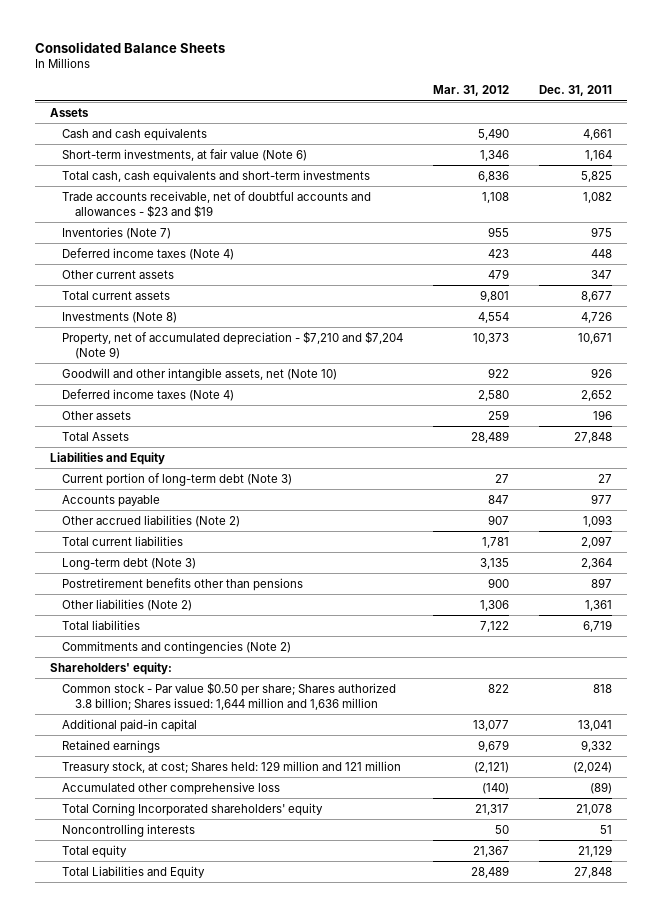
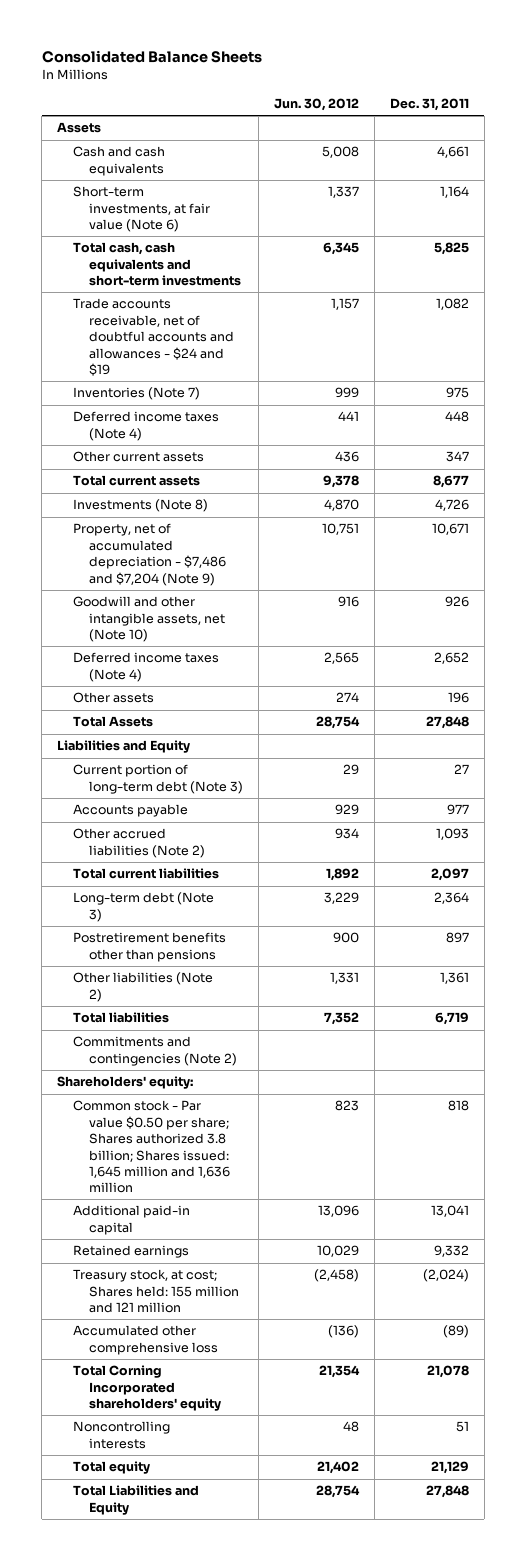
[433,85,510,97] Mar. 31, 2012 -> none
none -> [273,98,359,112] Jun. 30, 2012
[62,190,372,218] Trade accounts receivable, net of doubtful accounts and allowances - $23 and $19 -> [72,298,234,376] Trade accounts receivable, net of doubtful accounts and allowances - $24 and $19
[62,330,404,359] Property, net of accumulated depreciation - $7,210 and $7,204 (Note 9) -> [72,523,226,586] Property, net of accumulated depreciation - $7,486 and $7,204 (Note 9)
[62,681,397,711] Common stock - Par value $0.50 per share; Shares authorized 3.8 billion; Shares issued: 1,644 million and 1,636 million -> [72,1100,230,1194] Common stock - Par value $0.50 per share; Shares authorized 3.8 billion; Shares issued: 1,645 million and 1,636 million
[62,760,402,774] Treasury stock, at cost; Shares held: 129 million and 121 million -> [72,1269,239,1314] Treasury stock, at cost; Shares held: 155 million and 121 million

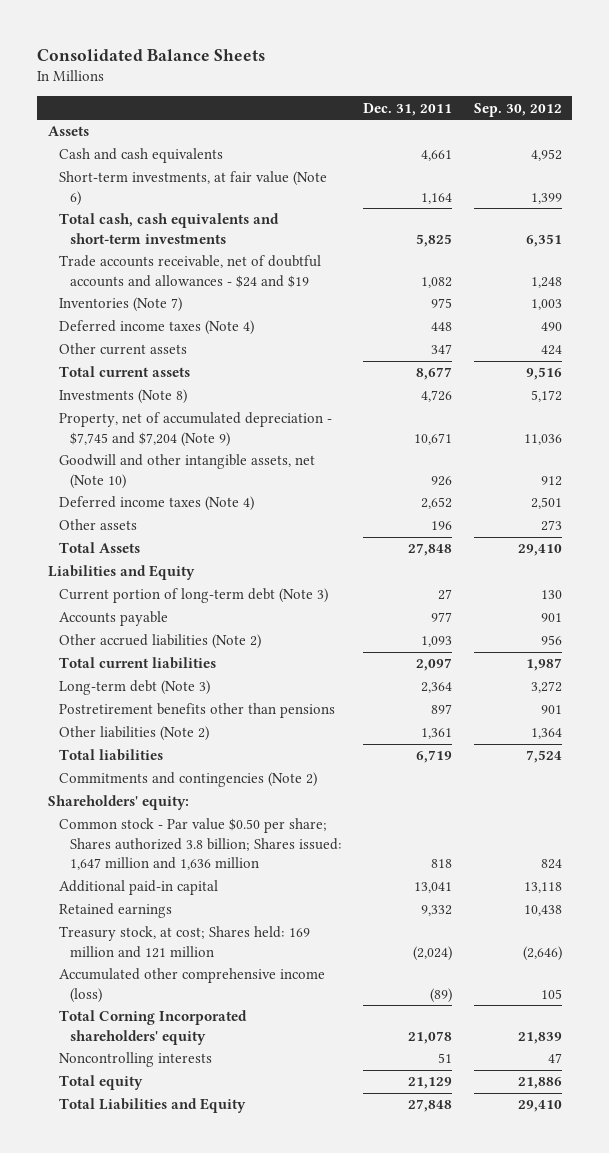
[273,98,359,112] Jun. 30, 2012 -> none
none -> [473,102,562,117] Sep. 30, 2012
[72,523,226,586] Property, net of accumulated depreciation - $7,486 and $7,204 (Note 9) -> [58,412,332,447] Property, net of accumulated depreciation - $7,745 and $7,204 (Note 9)
[72,1100,230,1194] Common stock - Par value $0.50 per share; Shares authorized 3.8 billion; Shares issued: 1,645 million and 1,636 million -> [58,818,343,871] Common stock - Par value $0.50 per share; Shares authorized 3.8 billion; Shares issued: 1,647 million and 1,636 million
[72,1269,239,1314] Treasury stock, at cost; Shares held: 155 million and 121 million -> [58,926,310,958] Treasury stock, at cost; Shares held: 169 million and 121 million
[72,1325,218,1355] Accumulated other comprehensive loss -> [58,968,325,1003] Accumulated other comprehensive income (loss)

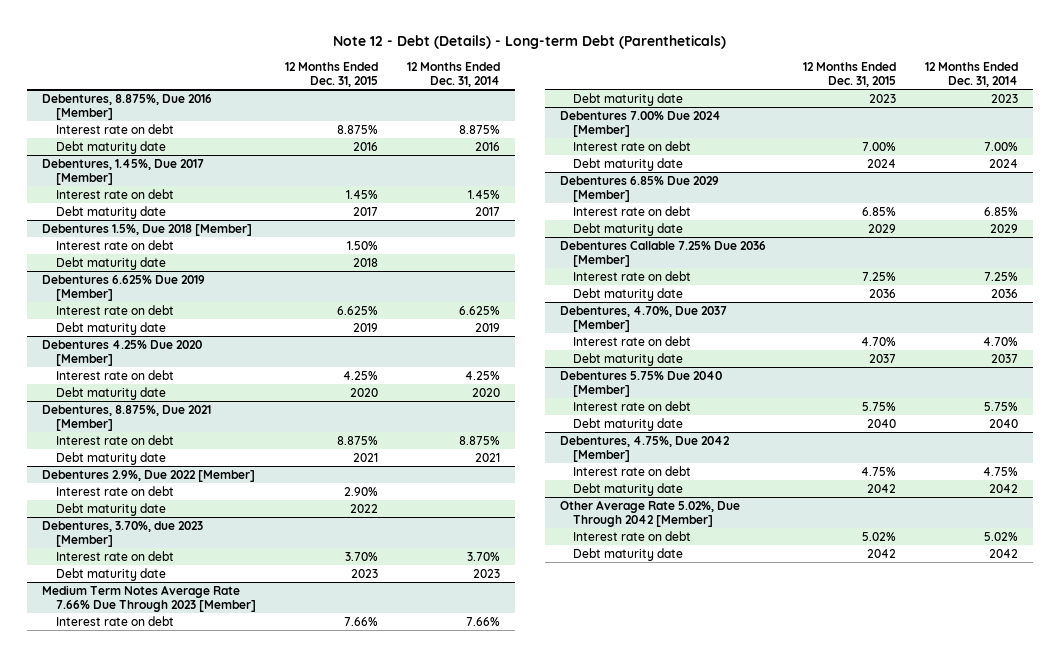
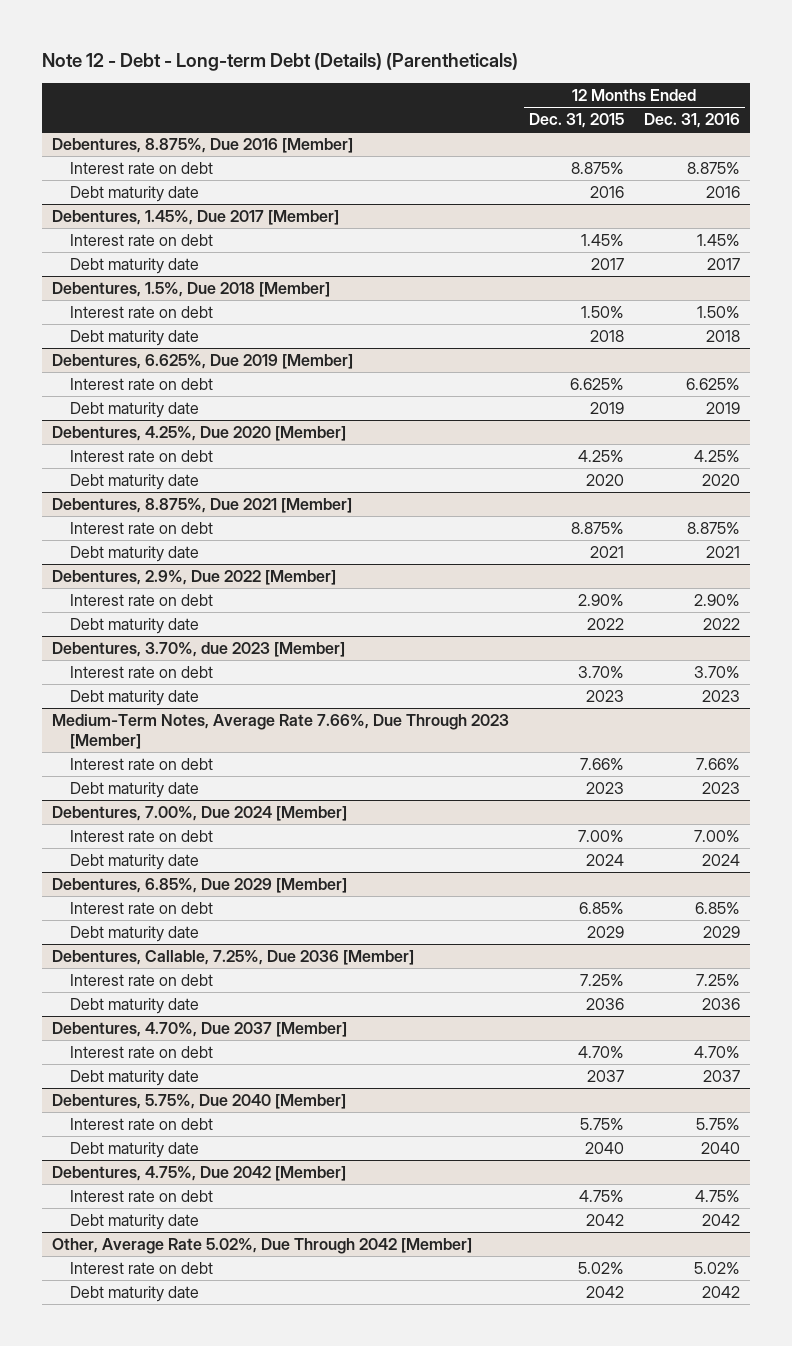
[332,35,726,50] Note 12 - Debt (Details) - Long-term Debt (Parentheticals) -> [41,52,518,71] Note 12 - Debt - Long-term Debt (Details) (Parentheticals)
[407,62,501,87] 12 Months Ended Dec. 31, 2014 -> none
none -> [643,113,740,129] Dec. 31, 2016
[41,223,252,236] Debentures 1.5%, Due 2018 [Member] -> [51,281,330,297] Debentures, 1.5%, Due 2018 [Member]
[41,274,205,301] Debentures 6.625% Due 2019 [Member] -> [51,353,353,369] Debentures, 6.625%, Due 2019 [Member]
[41,339,202,366] Debentures 4.25% Due 2020 [Member] -> [51,425,346,441] Debentures, 4.25%, Due 2020 [Member]
[41,469,255,482] Debentures 2.9%, Due 2022 [Member] -> [51,569,336,585] Debentures, 2.9%, Due 2022 [Member]
[41,584,256,612] Medium Term Notes Average Rate 7.66% Due Through 2023 [Member] -> [51,713,509,749] Medium-Term Notes, Average Rate 7.66%, Due Through 2023 [Member]
[559,110,721,137] Debentures 7.00% Due 2024 [Member] -> [51,805,347,821] Debentures, 7.00%, Due 2024 [Member]
[559,175,719,202] Debentures 6.85% Due 2029 [Member] -> [51,877,347,893] Debentures, 6.85%, Due 2029 [Member]
[559,240,766,267] Debentures Callable 7.25% Due 2036 [Member] -> [51,949,414,965] Debentures, Callable, 7.25%, Due 2036 [Member]
[559,370,722,397] Debentures 5.75% Due 2040 [Member] -> [51,1093,346,1109] Debentures, 5.75%, Due 2040 [Member]
[559,499,740,527] Other Average Rate 5.02%, Due Through 2042 [Member] -> [51,1237,472,1254] Other, Average Rate 5.02%, Due Through 2042 [Member]

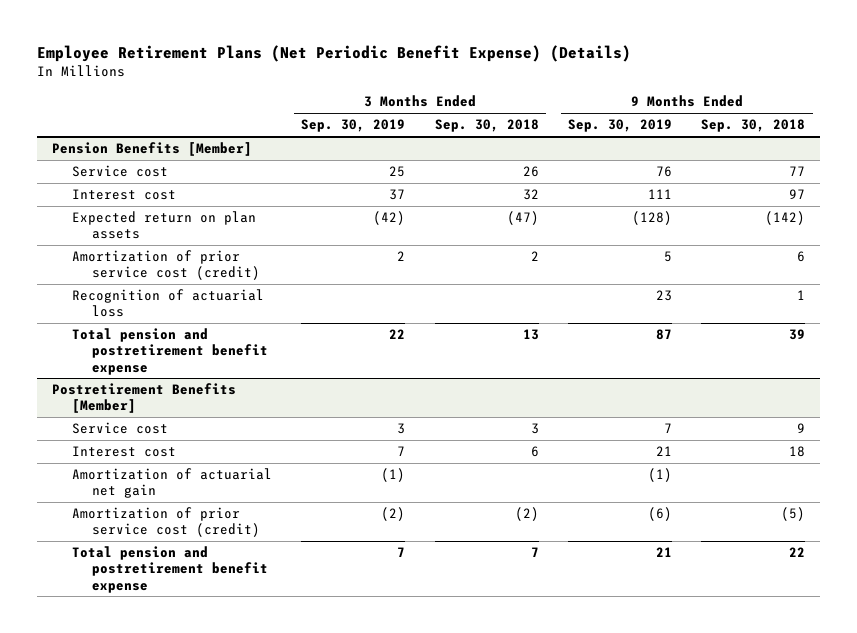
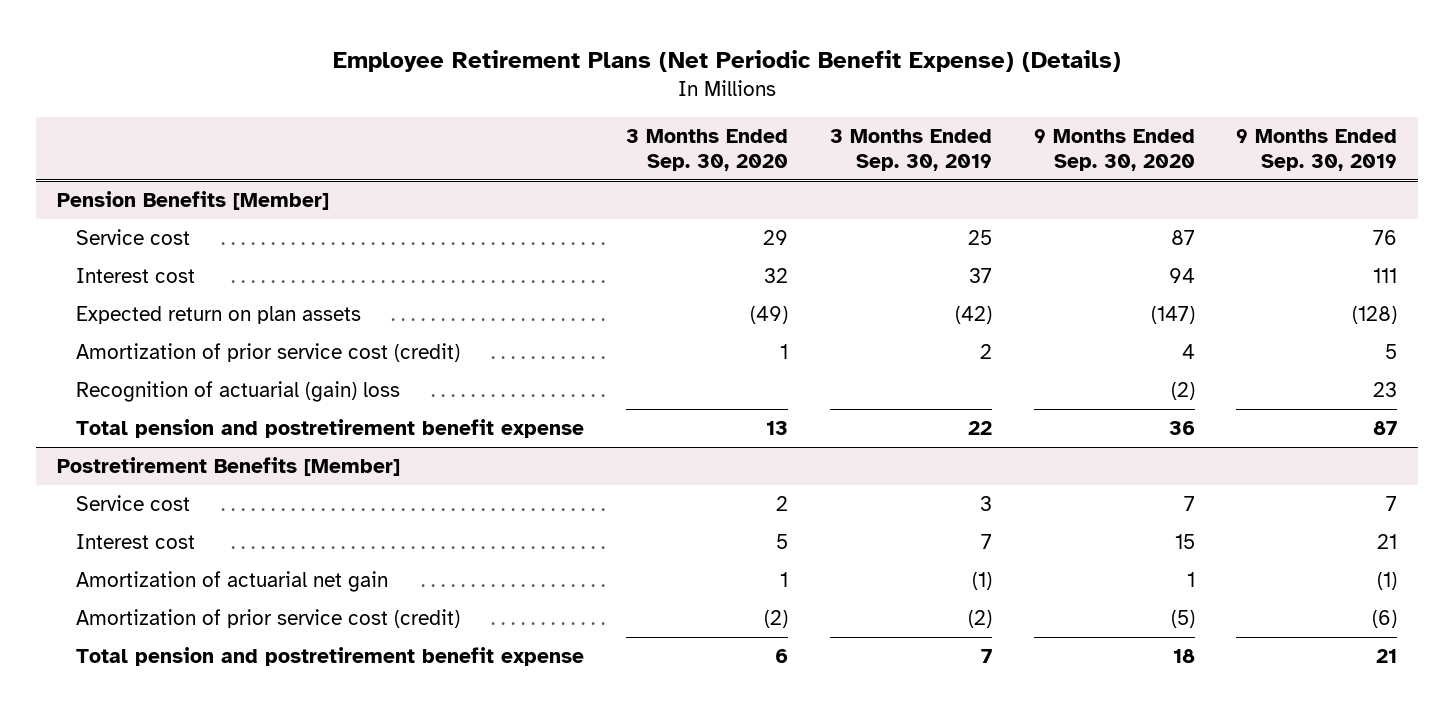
[434,119,539,133] Sep. 30, 2018 -> none
[701,119,806,133] Sep. 30, 2018 -> none
none -> [626,128,789,172] 3 Months Ended Sep. 30, 2020
none -> [1033,128,1195,172] 9 Months Ended Sep. 30, 2020
[71,289,264,318] Recognition of actuarial loss -> [76,380,401,402] Recognition of actuarial (gain) loss

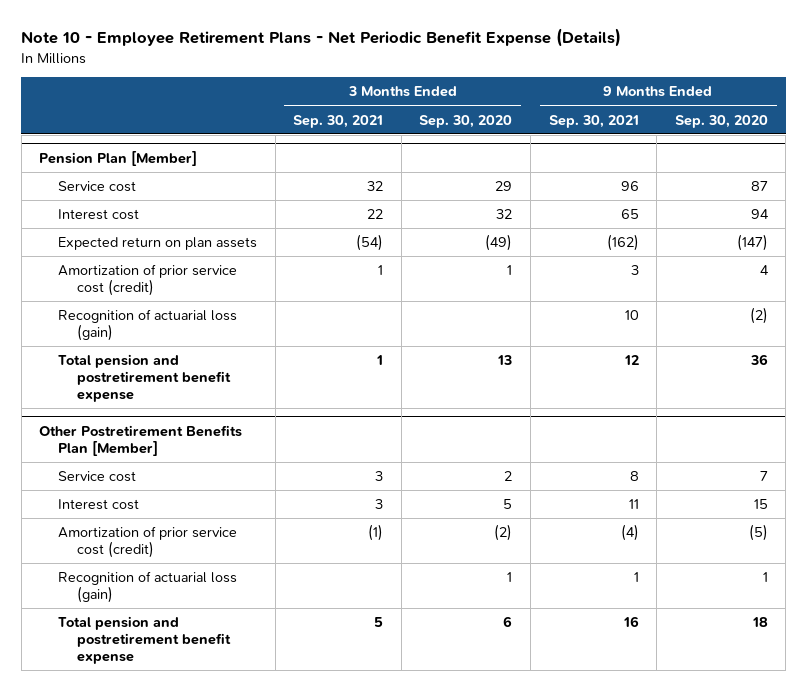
[333,50,1122,73] Employee Retirement Plans (Net Periodic Benefit Expense) (Details) -> [21,28,622,48] Note 10 - Employee Retirement Plans - Net Periodic Benefit Expense (Details)
[829,128,992,172] 3 Months Ended Sep. 30, 2019 -> none
[1236,128,1398,172] 9 Months Ended Sep. 30, 2019 -> none
none -> [293,114,384,128] Sep. 30, 2021
none -> [548,114,639,128] Sep. 30, 2021
[56,190,329,210] Pension Benefits [Member] -> [39,150,198,166] Pension Plan [Member]
[76,380,401,402] Recognition of actuarial (gain) loss -> [57,309,237,342] Recognition of actuarial loss (gain)
[56,456,400,476] Postretirement Benefits [Member] -> [39,424,243,456] Other Postretirement Benefits Plan [Member]
[76,570,389,592] Amortization of actuarial net gain -> none
none -> [57,571,237,604] Recognition of actuarial loss (gain)

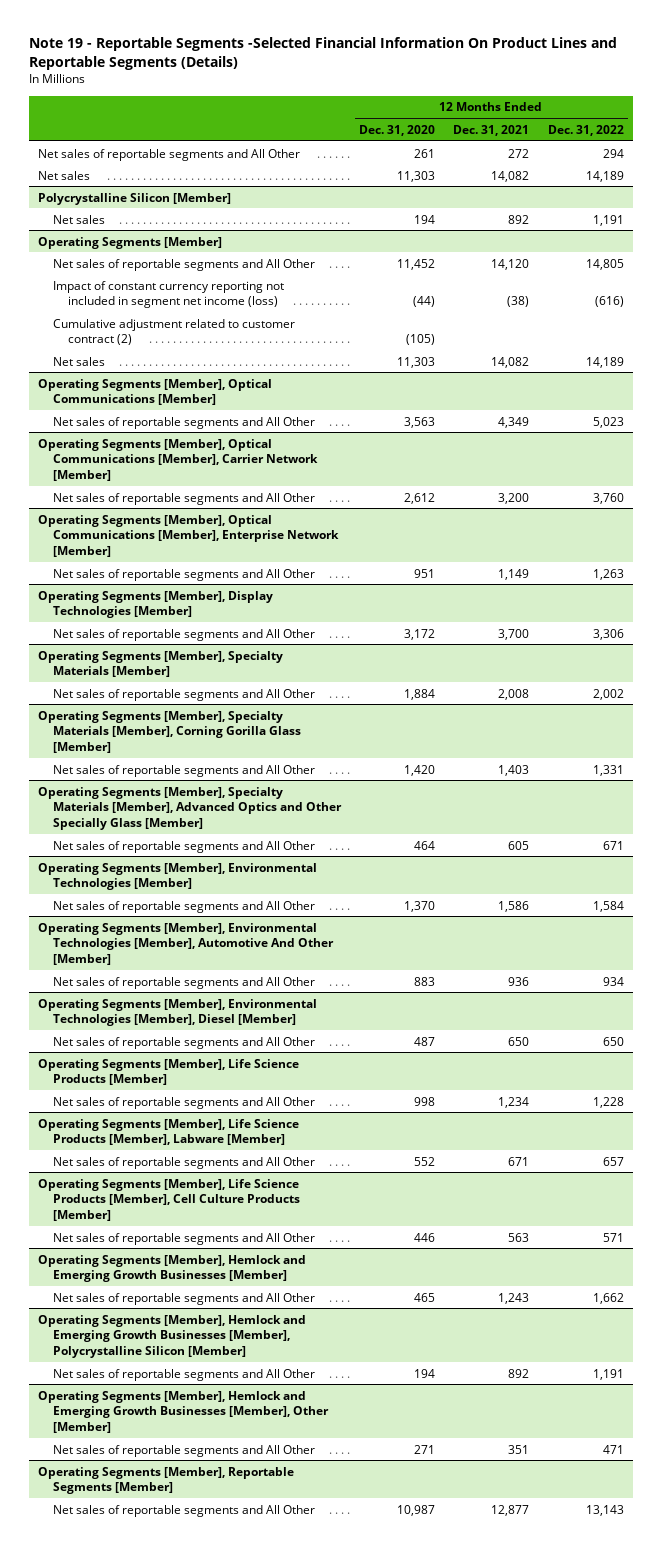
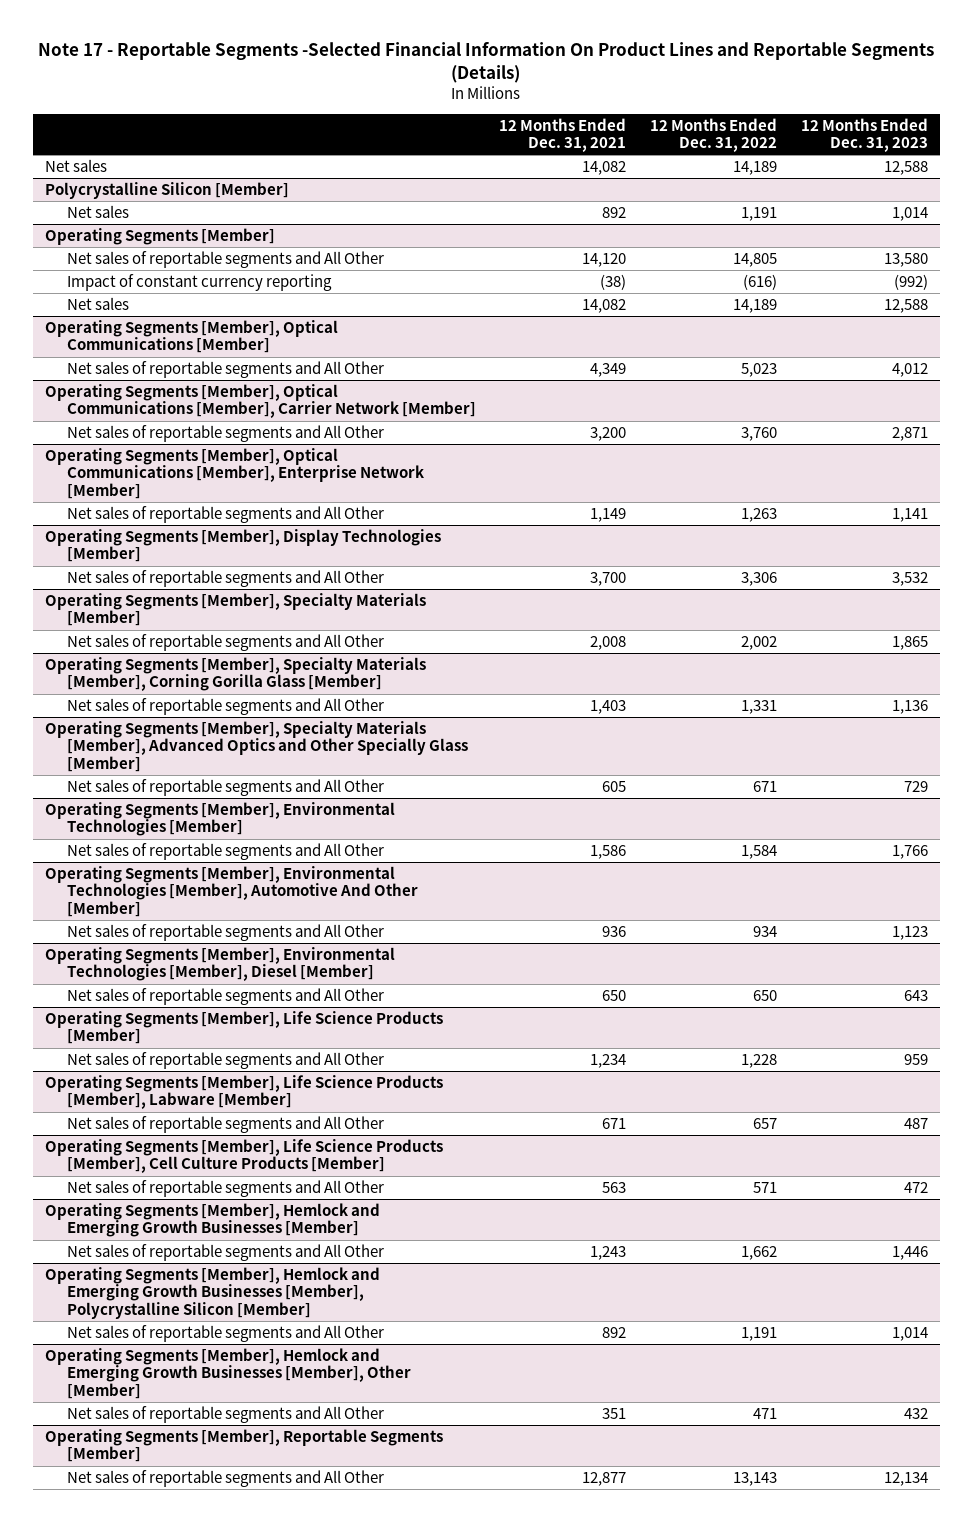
[28,36,617,70] Note 19 - Reportable Segments -Selected Financial Information On Product Lines and Reportable Segments (Details) -> [38,41,935,83] Note 17 - Reportable Segments -Selected Financial Information On Product Lines and Reportable Segments (Details)
[359,124,436,136] Dec. 31, 2020 -> none
none -> [801,117,929,153] 12 Months Ended Dec. 31, 2023
[38,148,301,161] Net sales of reportable segments and All Other -> none
[52,318,295,346] Cumulative adjustment related to customer contract (2) -> none
[52,280,284,309] Impact of constant currency reporting not included in segment net income (loss) -> [66,273,332,291] Impact of constant currency reporting

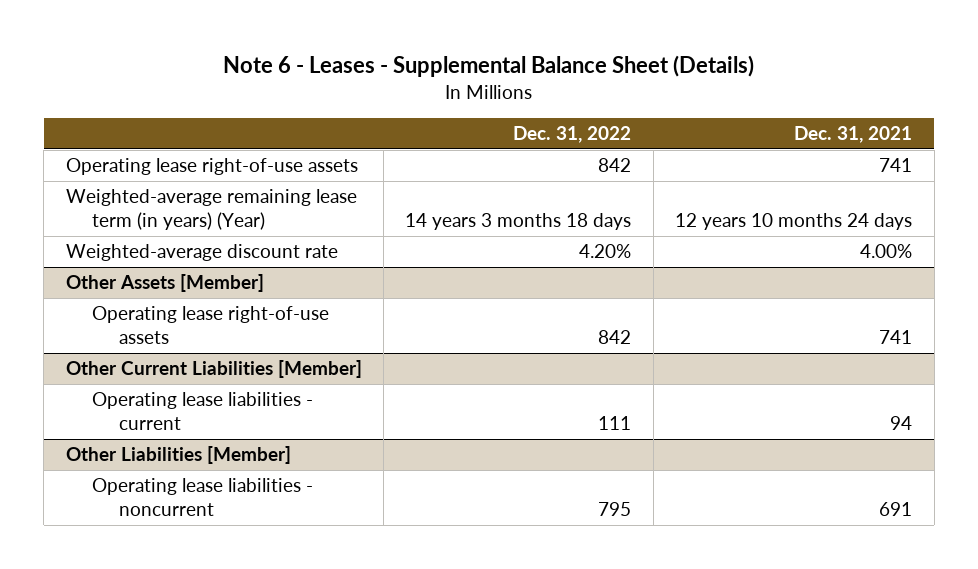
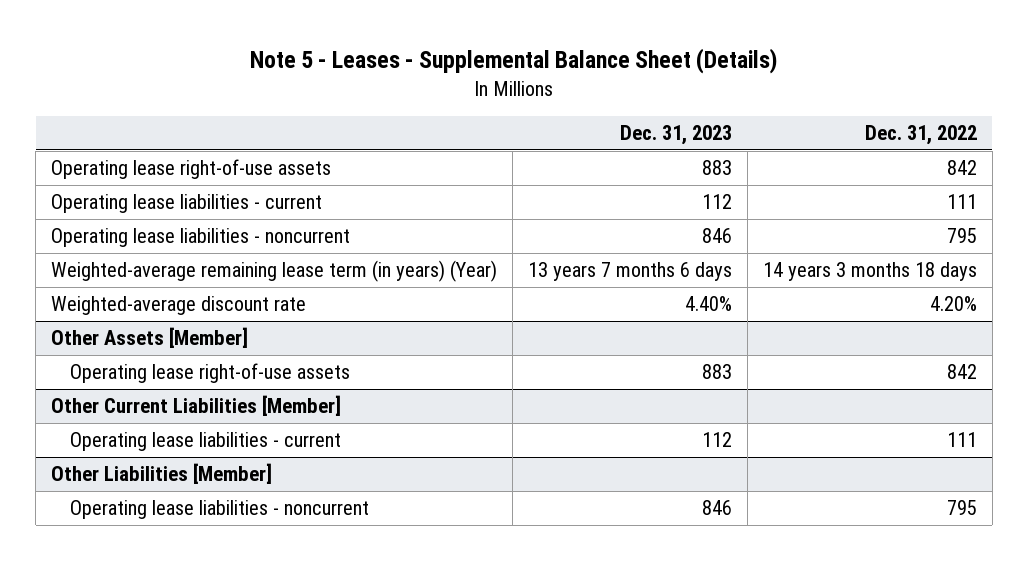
[222,55,754,78] Note 6 - Leases - Supplemental Balance Sheet (Details) -> [250,47,778,74] Note 5 - Leases - Supplemental Balance Sheet (Details)
[794,126,913,144] Dec. 31, 2021 -> none
none -> [620,125,733,146] Dec. 31, 2023
none -> [51,194,323,214] Operating lease liabilities - current
none -> [51,228,351,248] Operating lease liabilities - noncurrent

